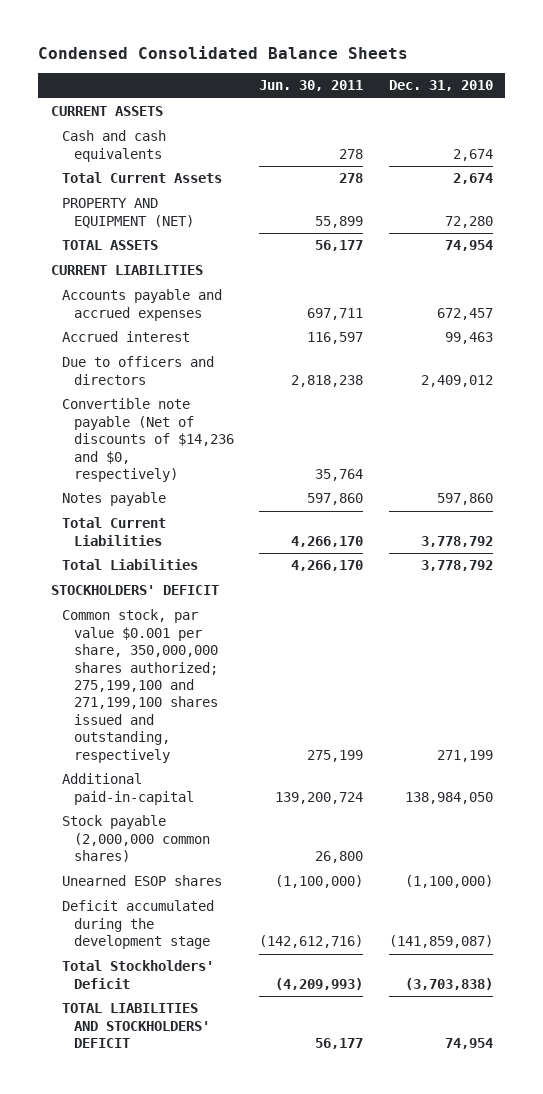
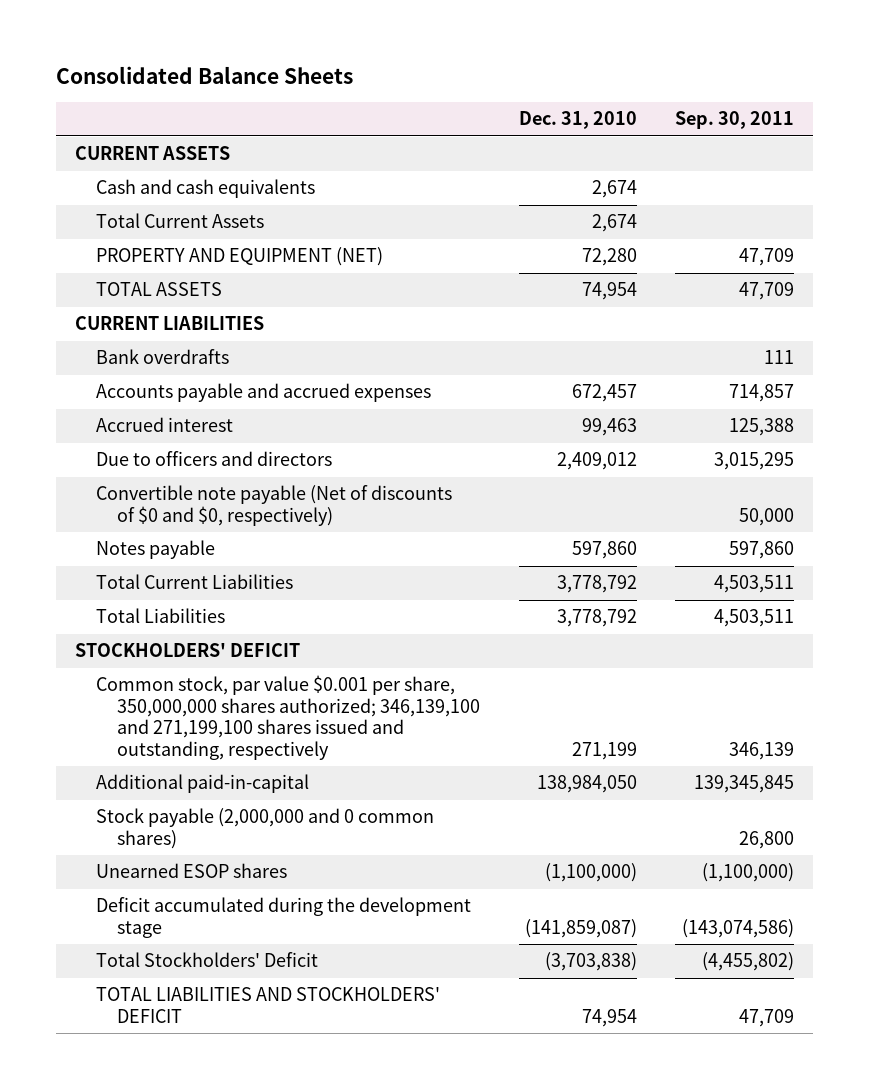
[38,46,409,60] Condensed Consolidated Balance Sheets -> [55,65,353,84] Consolidated Balance Sheets
[259,80,364,92] Jun. 30, 2011 -> none
none -> [674,111,794,130] Sep. 30, 2011
none -> [96,349,230,365] Bank overdrafts
[62,398,234,483] Convertible note payable (Net of discounts of $14,236 and $0, respectively) -> [96,485,453,526] Convertible note payable (Net of discounts of $0 and $0, respectively)
[62,609,218,763] Common stock, par value $0.001 per share, 350,000,000 shares authorized; 275,199,100 and 271,199,100 shares issued and outstanding, respectively -> [96,675,481,760] Common stock, par value $0.001 per share, 350,000,000 shares authorized; 346,139,100 and 271,199,100 shares issued and outstanding, respectively
[62,815,210,863] Stock payable (2,000,000 common shares) -> [96,808,435,849] Stock payable (2,000,000 and 0 common shares)

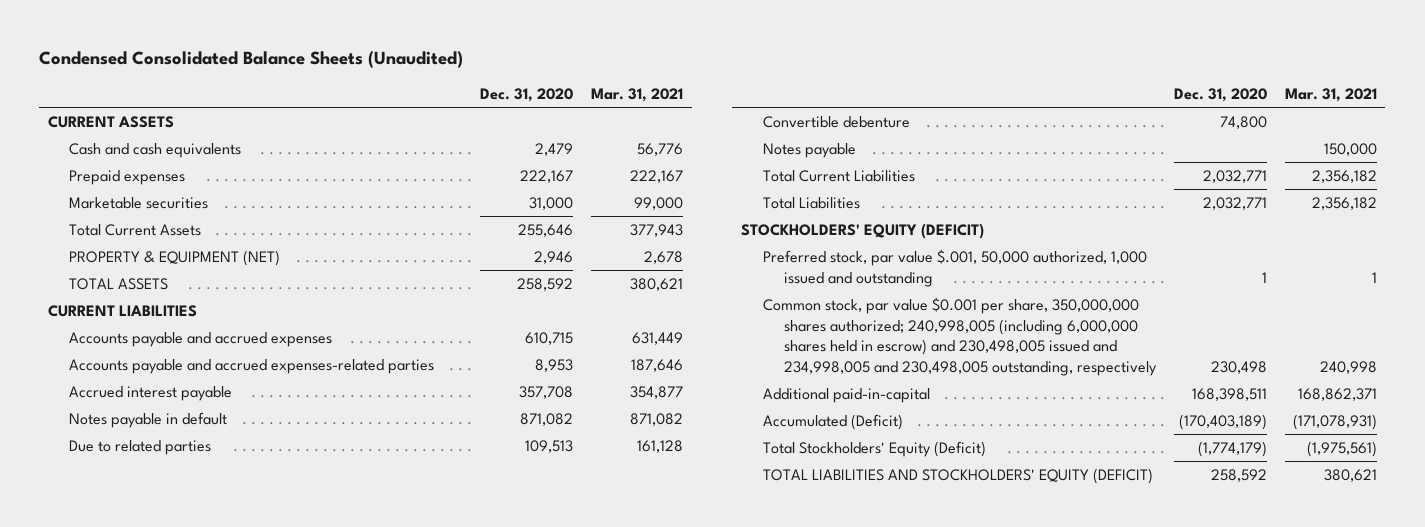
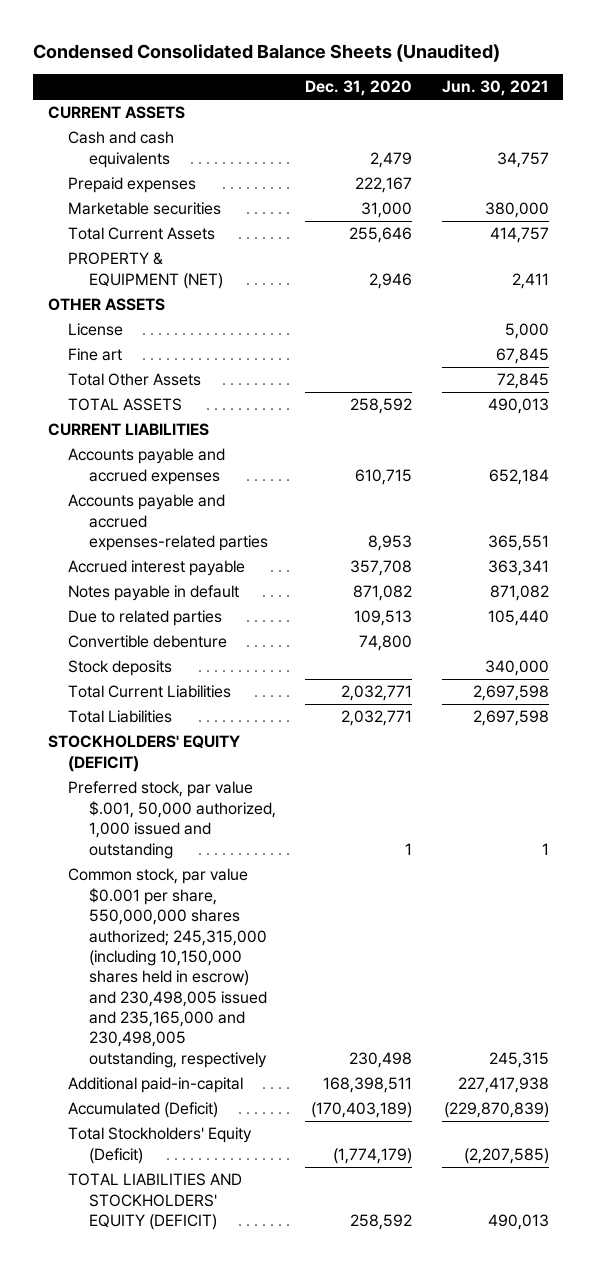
[591,88,684,103] Mar. 31, 2021 -> none
none -> [441,80,549,97] Jun. 30, 2021
none -> [47,298,165,312] OTHER ASSETS
none -> [68,323,124,337] License
none -> [68,348,123,362] Fine art
none -> [68,373,202,387] Total Other Assets
[762,142,856,158] Notes payable -> none
none -> [68,660,173,677] Stock deposits
[762,296,1157,377] Common stock, par value $0.001 per share, 350,000,000 shares authorized; 240,998,005 (including 6,000,000 shares held in escrow) and 230,498,005 issued and 234,998,005 and 230,498,005 outstanding, respectively -> [68,868,267,1068] Common stock, par value $0.001 per share, 550,000,000 shares authorized; 245,315,000 (including 10,150,000 shares held in escrow) and 230,498,005 issued and 235,165,000 and 230,498,005 outstanding, respectively

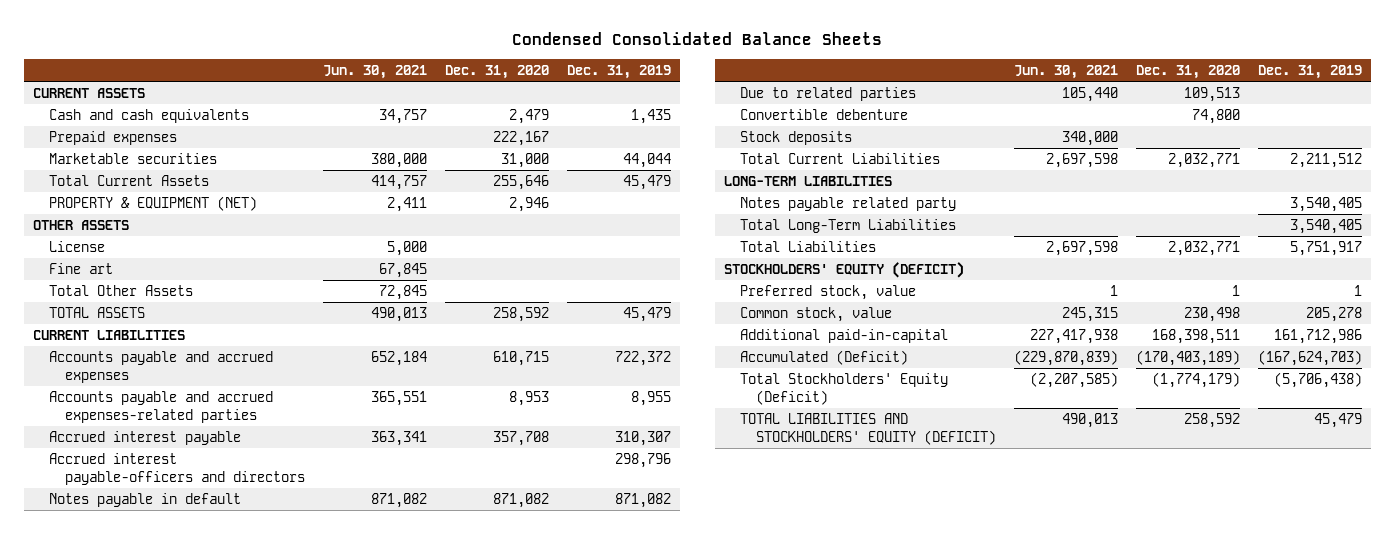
[32,43,500,62] Condensed Consolidated Balance Sheets (Unaudited) -> [512,32,883,46] Condensed Consolidated Balance Sheets
none -> [566,65,671,80] Dec. 31, 2019
none -> [48,452,306,485] Accrued interest payable-officers and directors
none -> [723,175,892,186] LONG-TERM LIABILITIES
none -> [739,196,956,211] Notes payable related party
none -> [739,218,956,233] Total Long-Term Liabilities
[68,781,276,859] Preferred stock, par value $.001, 50,000 authorized, 1,000 issued and outstanding -> [739,284,916,300] Preferred stock, value
[68,868,267,1068] Common stock, par value $0.001 per share, 550,000,000 shares authorized; 245,315,000 (including 10,150,000 shares held in escrow) and 230,498,005 issued and 235,165,000 and 230,498,005 outstanding, respectively -> [739,306,892,322] Common stock, value

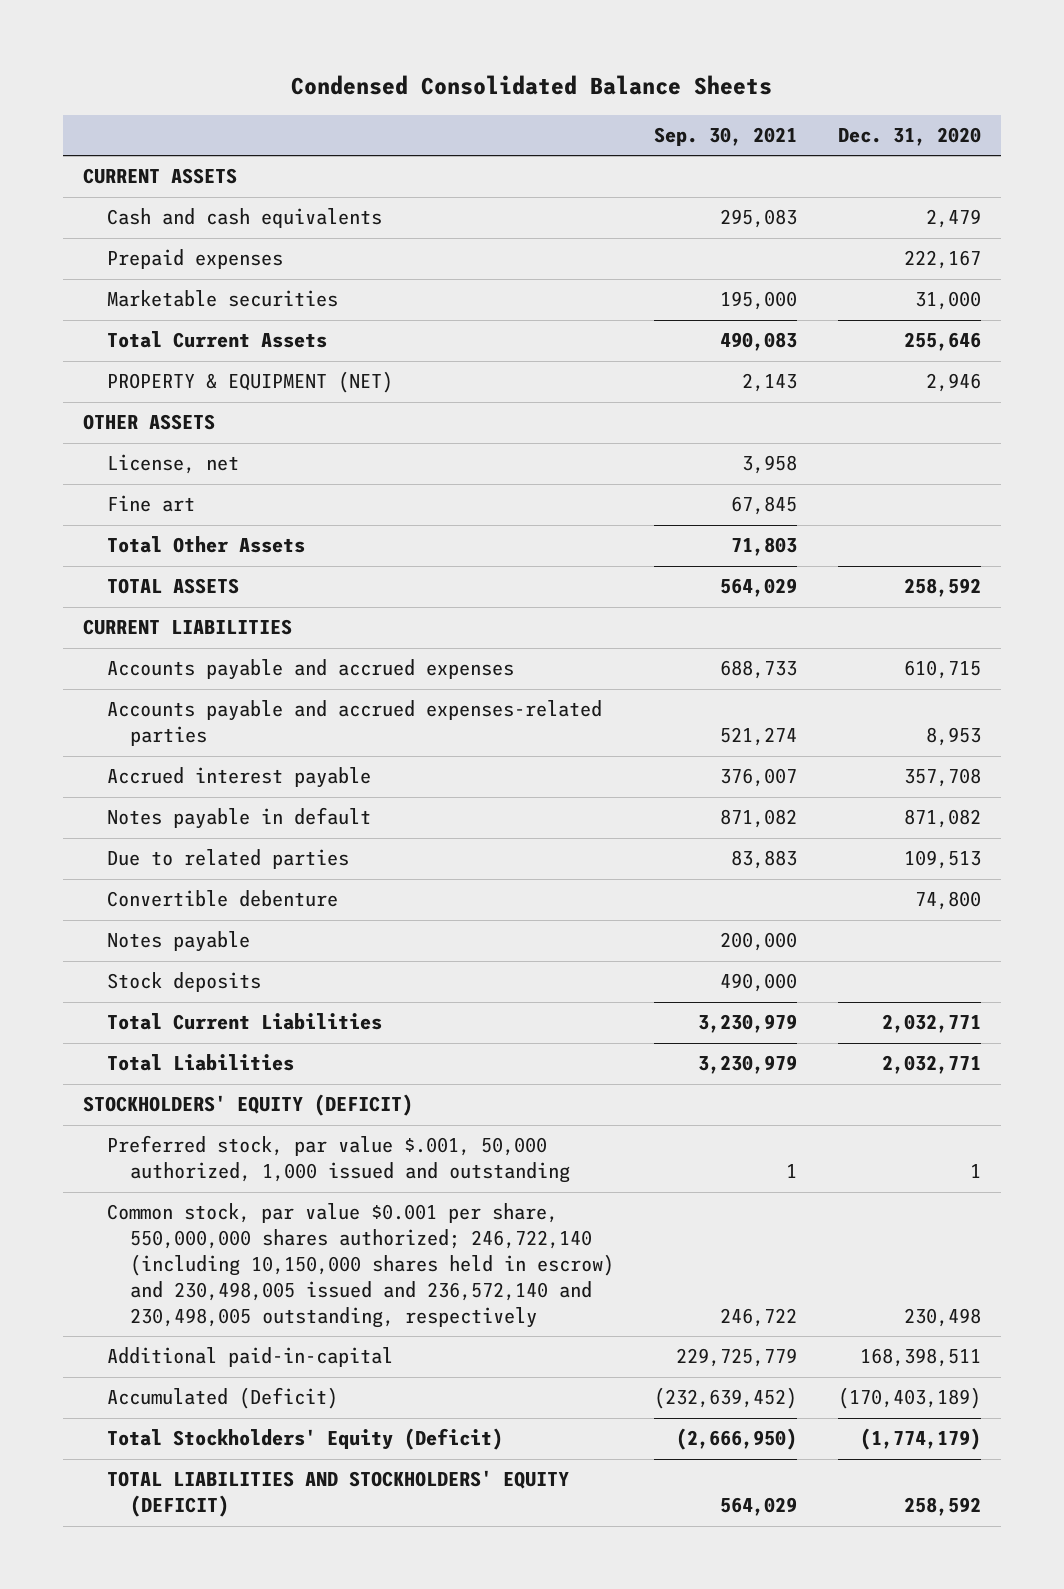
[322,65,427,80] Jun. 30, 2021 -> none
[566,65,671,80] Dec. 31, 2019 -> none
none -> [654,126,798,146] Sep. 30, 2021
[48,240,105,252] License -> [106,454,239,475] License, net
[48,452,306,485] Accrued interest payable-officers and directors -> none
none -> [106,931,250,953] Notes payable
[723,175,892,186] LONG-TERM LIABILITIES -> none
[739,196,956,211] Notes payable related party -> none
[739,218,956,233] Total Long-Term Liabilities -> none
[739,284,916,300] Preferred stock, value -> [106,1135,571,1184] Preferred stock, par value $.001, 50,000 authorized, 1,000 issued and outstanding
[739,306,892,322] Common stock, value -> [106,1203,615,1329] Common stock, par value $0.001 per share, 550,000,000 shares authorized; 246,722,140 (including 10,150,000 shares held in escrow) and 230,498,005 issued and 236,572,140 and 230,498,005 outstanding, respectively

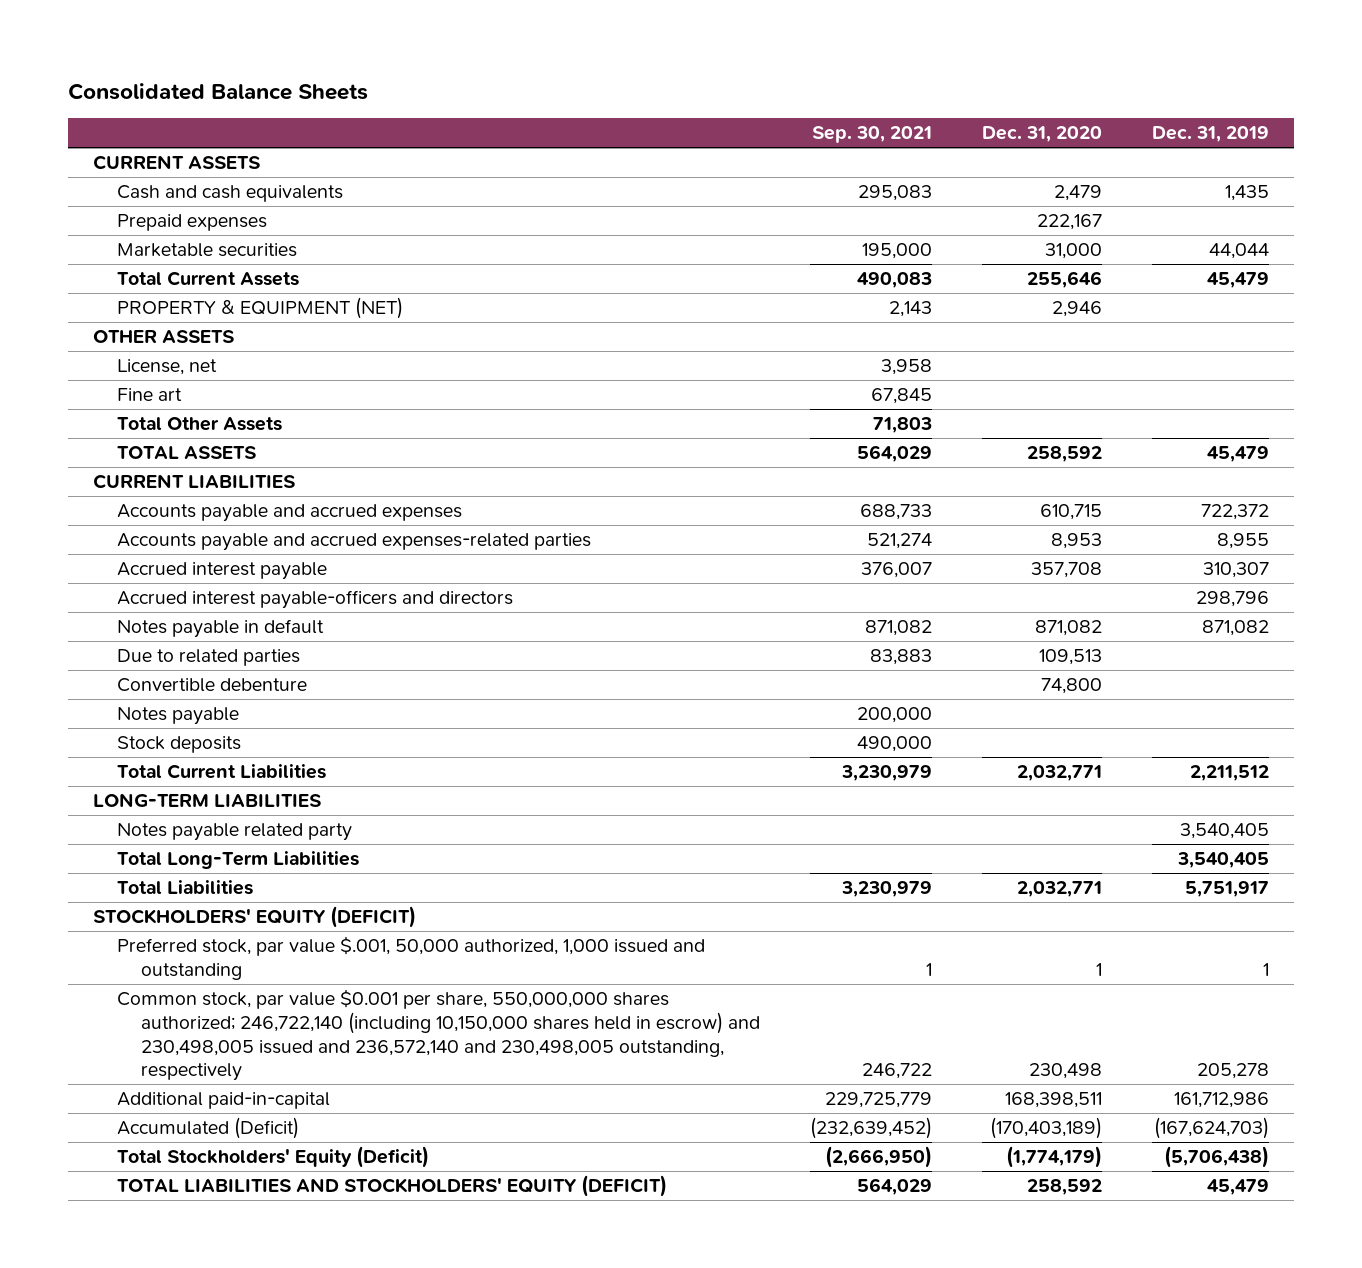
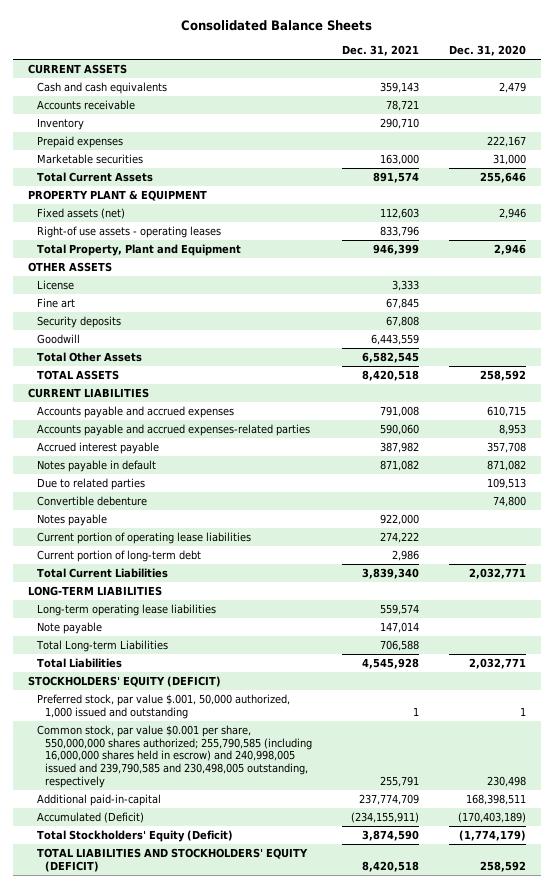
[811,126,932,144] Sep. 30, 2021 -> none
[1151,126,1269,143] Dec. 31, 2019 -> none
none -> [342,45,420,57] Dec. 31, 2021
none -> [36,99,135,110] Accounts receivable
none -> [36,117,84,130] Inventory
none -> [28,189,208,201] PROPERTY PLANT & EQUIPMENT
[116,297,403,320] PROPERTY & EQUIPMENT (NET) -> [36,207,125,219] Fixed assets (net)
none -> [36,225,221,238] Right-of use assets - operating leases
none -> [36,243,241,256] Total Property, Plant and Equipment
[116,359,217,376] License, net -> [36,279,74,290] License
none -> [36,315,121,328] Security deposits
none -> [36,333,80,344] Goodwill
[116,590,513,610] Accrued interest payable-officers and directors -> none
none -> [36,531,251,544] Current portion of operating lease liabilities
[116,736,241,754] Stock deposits -> [36,549,201,562] Current portion of long-term debt
[116,823,352,842] Notes payable related party -> none
none -> [36,603,216,616] Long-term operating lease liabilities
none -> [36,621,102,634] Note payable
[116,851,359,870] Total Long-Term Liabilities -> [35,639,168,652] Total Long-term Liabilities
[116,989,760,1082] Common stock, par value $0.001 per share, 550,000,000 shares authorized; 246,722,140 (including 10,150,000 shares held in escrow) and 230,498,005 issued and 236,572,140 and 230,498,005 outstanding, respectively -> [36,724,312,788] Common stock, par value $0.001 per share, 550,000,000 shares authorized; 255,790,585 (including 16,000,000 shares held in escrow) and 240,998,005 issued and 239,790,585 and 230,498,005 outstanding, respectively

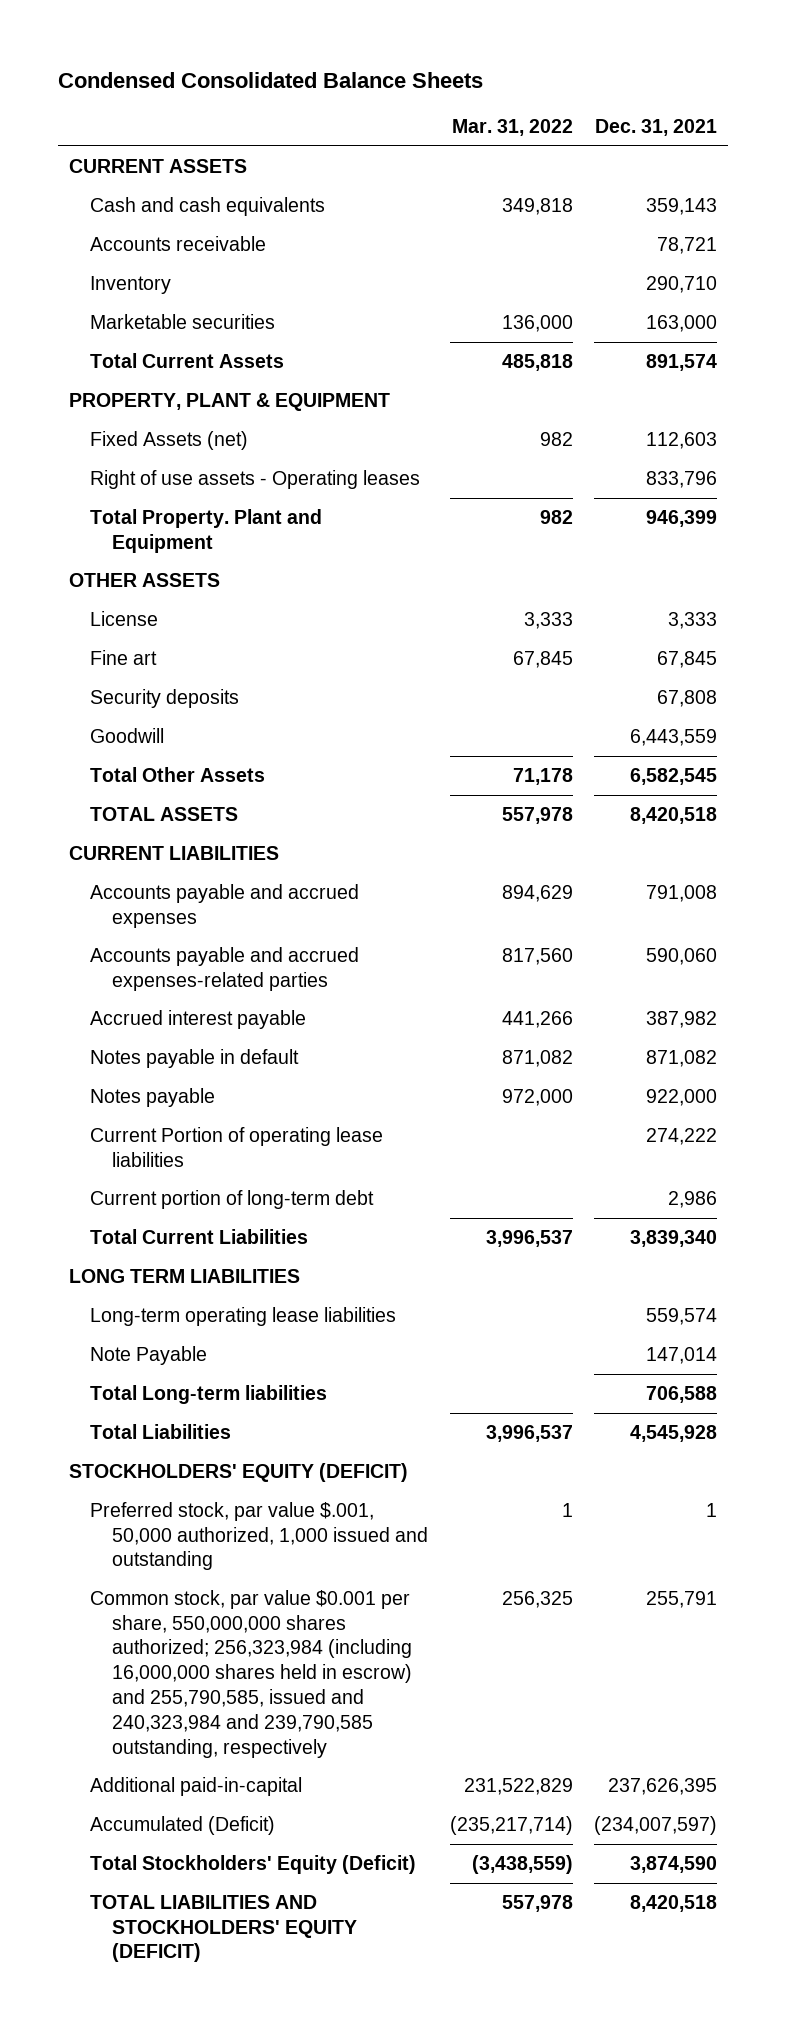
[181,20,373,32] Consolidated Balance Sheets -> [57,71,483,88] Condensed Consolidated Balance Sheets
[449,45,527,57] Dec. 31, 2020 -> none
none -> [451,118,573,136] Mar. 31, 2022
[36,135,123,148] Prepaid expenses -> none
[28,189,208,201] PROPERTY PLANT & EQUIPMENT -> [68,392,390,411] PROPERTY, PLANT & EQUIPMENT
[36,207,125,219] Fixed assets (net) -> [90,430,249,450] Fixed Assets (net)
[36,225,221,238] Right-of use assets - operating leases -> [90,469,421,489] Right of use assets - Operating leases
[36,243,241,256] Total Property, Plant and Equipment -> [90,508,323,553] Total Property. Plant and Equipment
[36,477,145,490] Due to related parties -> none
[36,495,147,506] Convertible debenture -> none
[36,531,251,544] Current portion of operating lease liabilities -> [90,1126,384,1167] Current Portion of operating lease liabilities
[28,585,163,596] LONG-TERM LIABILITIES -> [68,1268,300,1283] LONG TERM LIABILITIES
[36,621,102,634] Note payable -> [90,1345,208,1365] Note Payable
[35,639,168,652] Total Long-term Liabilities -> [90,1384,328,1404] Total Long-term liabilities
[36,724,312,788] Common stock, par value $0.001 per share, 550,000,000 shares authorized; 255,790,585 (including 16,000,000 shares held in escrow) and 240,998,005 issued and 239,790,585 and 230,498,005 outstanding, respectively -> [90,1589,413,1758] Common stock, par value $0.001 per share, 550,000,000 shares authorized; 256,323,984 (including 16,000,000 shares held in escrow) and 255,790,585, issued and 240,323,984 and 239,790,585 outstanding, respectively
[359,793,420,805] 237,774,709 -> [608,1777,718,1795] 237,626,395
[351,811,420,823] (234,155,911) -> [594,1815,718,1835] (234,007,597)

